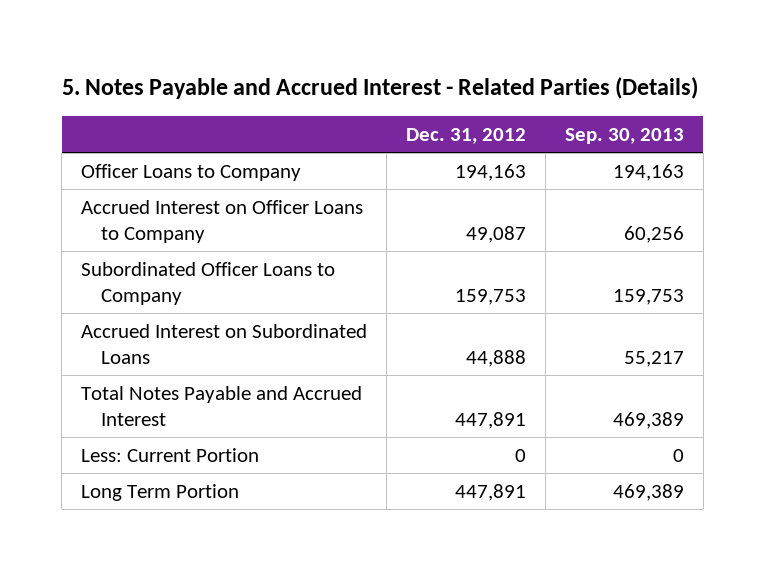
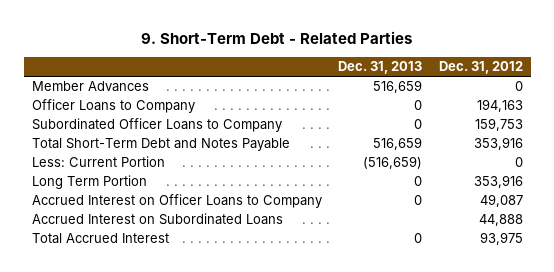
[61,76,698,99] 5. Notes Payable and Accrued Interest - Related Parties (Details) -> [141,30,413,44] 9. Short-Term Debt - Related Parties
[564,127,684,144] Sep. 30, 2013 -> none
none -> [338,61,423,75] Dec. 31, 2013
none -> [31,81,149,93] Member Advances
[81,385,363,426] Total Notes Payable and Accrued Interest -> none
none -> [31,138,290,152] Total Short-Term Debt and Notes Payable
[455,483,527,501] 447,891 -> [473,175,523,189] 353,916
[81,199,364,243] Accrued Interest on Officer Loans to Company -> [31,194,322,209] Accrued Interest on Officer Loans to Company
[81,323,368,364] Accrued Interest on Subordinated Loans -> [31,213,283,226] Accrued Interest on Subordinated Loans
none -> [31,233,169,245] Total Accrued Interest

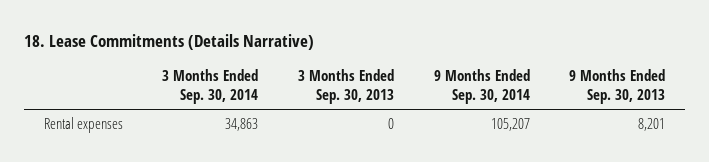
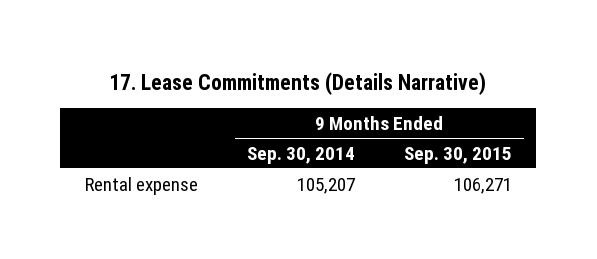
[23,33,314,50] 18. Lease Commitments (Details Narrative) -> [109,71,487,95] 17. Lease Commitments (Details Narrative)
[162,69,259,105] 3 Months Ended Sep. 30, 2014 -> none
[298,69,395,105] 3 Months Ended Sep. 30, 2013 -> none
[569,69,666,105] 9 Months Ended Sep. 30, 2013 -> none
none -> [403,146,512,164] Sep. 30, 2015
[43,117,123,134] Rental expenses -> [84,176,198,195] Rental expense

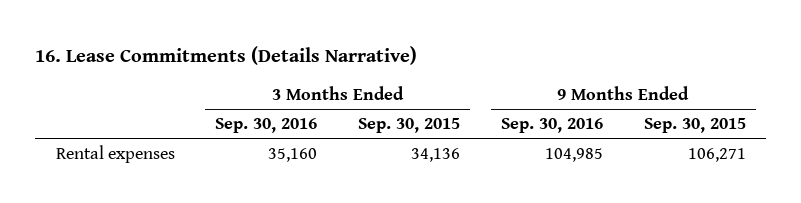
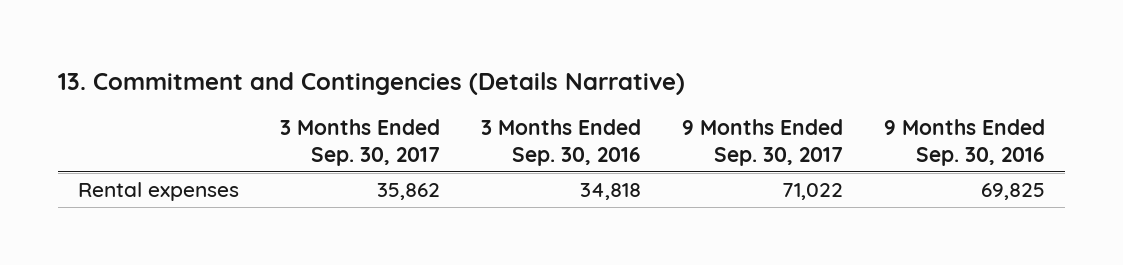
[35,46,418,66] 16. Lease Commitments (Details Narrative) -> [57,72,685,96] 13. Commitment and Contingencies (Details Narrative)
[358,118,461,134] Sep. 30, 2015 -> none
[643,118,746,134] Sep. 30, 2015 -> none
none -> [280,119,441,166] 3 Months Ended Sep. 30, 2017
none -> [681,119,843,166] 9 Months Ended Sep. 30, 2017
[268,148,318,163] 35,160 -> [579,183,641,201] 34,818
[544,148,603,163] 104,985 -> [980,183,1045,201] 69,825

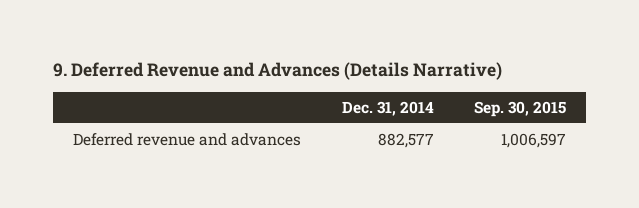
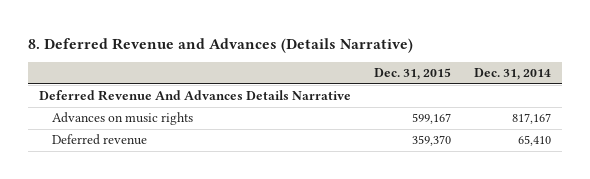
[52,62,502,81] 9. Deferred Revenue and Advances (Details Narrative) -> [27,37,413,53] 8. Deferred Revenue and Advances (Details Narrative)
[474,100,567,117] Sep. 30, 2015 -> none
none -> [374,68,452,81] Dec. 31, 2015
none -> [39,90,352,102] Deferred Revenue And Advances Details Narrative
none -> [52,112,194,126] Advances on music rights
[73,132,302,146] Deferred revenue and advances -> [52,134,148,146] Deferred revenue
[377,132,434,148] 882,577 -> [517,135,551,147] 65,410

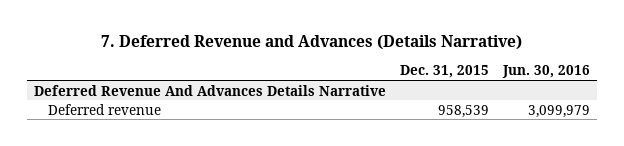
[27,37,413,53] 8. Deferred Revenue and Advances (Details Narrative) -> [100,35,522,51] 7. Deferred Revenue and Advances (Details Narrative)
[473,68,551,81] Dec. 31, 2014 -> none
none -> [501,65,590,79] Jun. 30, 2016
[52,112,194,126] Advances on music rights -> none
[412,135,452,147] 359,370 -> [437,104,489,118] 958,539

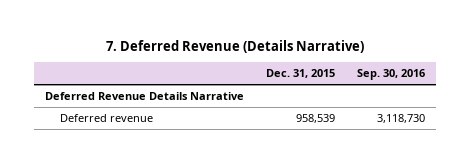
[100,35,522,51] 7. Deferred Revenue and Advances (Details Narrative) -> [105,39,364,53] 7. Deferred Revenue (Details Narrative)
[501,65,590,79] Jun. 30, 2016 -> none
none -> [356,69,425,81] Sep. 30, 2016
[33,84,386,96] Deferred Revenue And Advances Details Narrative -> [44,92,244,101] Deferred Revenue Details Narrative

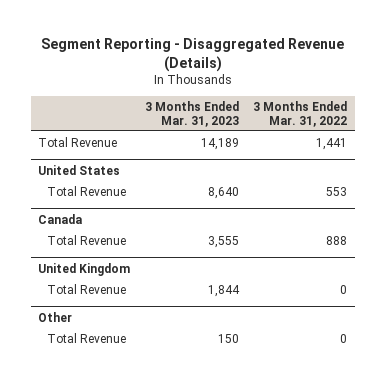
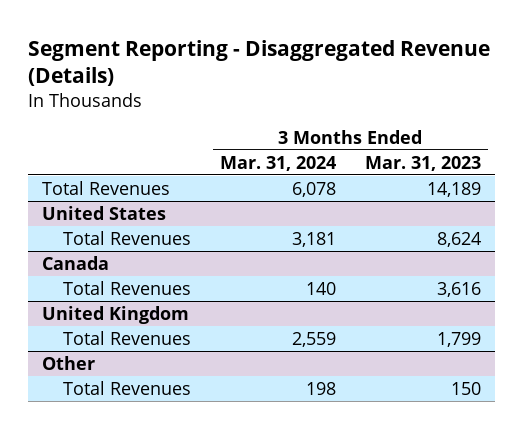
[253,100,348,127] 3 Months Ended Mar. 31, 2022 -> none
none -> [219,155,336,171] Mar. 31, 2024
[37,136,117,147] Total Revenue -> [42,180,171,195] Total Revenues
[47,185,127,196] Total Revenue -> [63,230,192,245] Total Revenues
[207,186,239,199] 8,640 -> [436,231,481,247] 8,624
[47,234,127,245] Total Revenue -> [63,280,192,295] Total Revenues
[207,235,239,248] 3,555 -> [436,281,481,297] 3,616
[47,283,127,294] Total Revenue -> [63,330,192,345] Total Revenues
[207,284,240,297] 1,844 -> [436,331,481,347] 1,799
[47,332,127,343] Total Revenue -> [63,380,192,395] Total Revenues

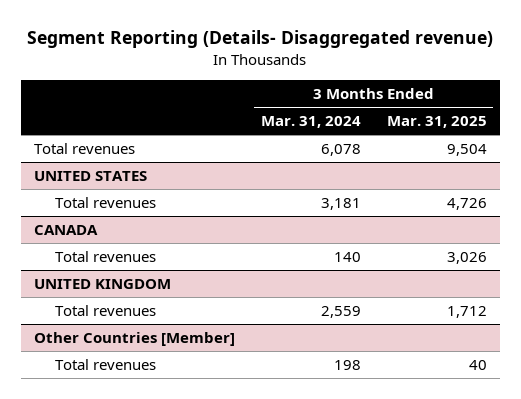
[28,39,491,87] Segment Reporting - Disaggregated Revenue (Details) -> [27,30,494,49] Segment Reporting (Details- Disaggregated revenue)
[364,155,481,171] Mar. 31, 2023 -> none
none -> [386,116,487,129] Mar. 31, 2025
[42,355,96,370] Other -> none
[42,180,171,195] Total Revenues -> [33,143,135,155] Total revenues
[42,205,167,220] United States -> [33,171,147,182] UNITED STATES
[63,230,192,245] Total Revenues -> [54,197,156,209] Total revenues
[42,255,110,270] Canada -> [33,225,98,236] CANADA
[63,280,192,295] Total Revenues -> [54,251,156,263] Total revenues
[42,305,190,324] United Kingdom -> [33,279,171,290] UNITED KINGDOM
[63,330,192,345] Total Revenues -> [54,305,156,317] Total revenues
none -> [33,332,235,347] Other Countries [Member]
[63,380,192,395] Total Revenues -> [54,359,156,371] Total revenues

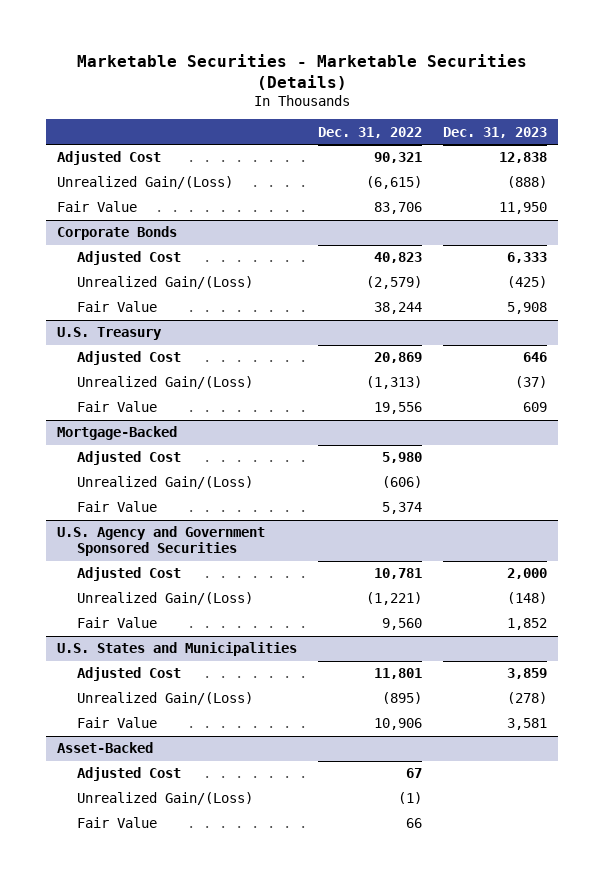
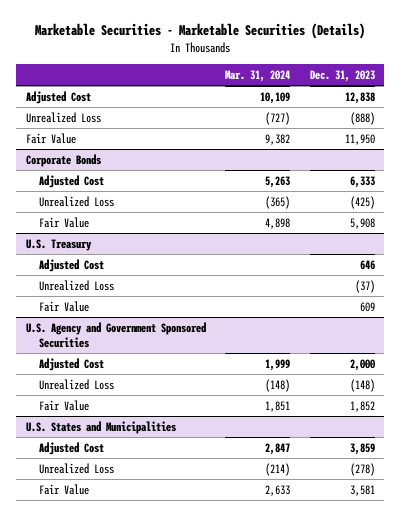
[318,126,423,138] Dec. 31, 2022 -> none
none -> [225,69,291,82] Mar. 31, 2024
[56,176,233,190] Unrealized Gain/(Loss) -> [26,111,102,123] Unrealized Loss
[76,276,253,290] Unrealized Gain/(Loss) -> [38,195,114,207] Unrealized Loss
[76,376,253,390] Unrealized Gain/(Loss) -> [38,279,114,291] Unrealized Loss
[56,426,177,441] Mortgage-Backed -> none
[76,451,181,466] Adjusted Cost -> none
[76,476,253,490] Unrealized Gain/(Loss) -> none
[76,501,157,513] Fair Value -> none
[76,592,253,606] Unrealized Gain/(Loss) -> [38,378,114,390] Unrealized Loss
[76,692,253,706] Unrealized Gain/(Loss) -> [38,462,114,474] Unrealized Loss
[56,742,153,754] Asset-Backed -> none
[76,767,181,782] Adjusted Cost -> none
[76,792,253,806] Unrealized Gain/(Loss) -> none
[76,817,157,829] Fair Value -> none

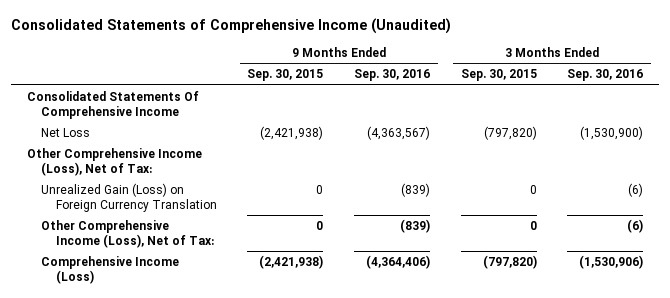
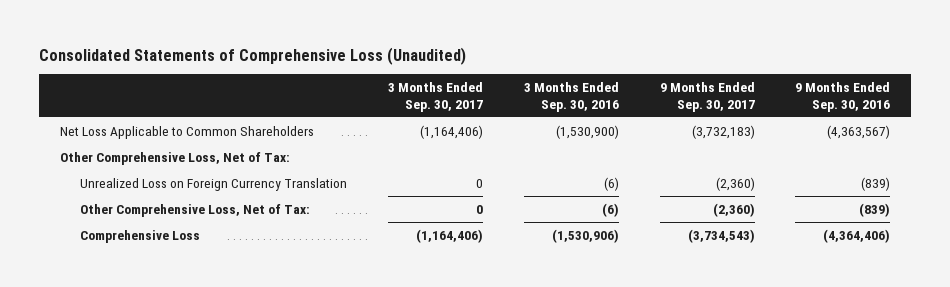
[11,18,452,35] Consolidated Statements of Comprehensive Income (Unaudited) -> [39,46,467,65] Consolidated Statements of Comprehensive Loss (Unaudited)
[247,69,324,82] Sep. 30, 2015 -> none
[460,69,537,82] Sep. 30, 2015 -> none
none -> [387,81,483,112] 3 Months Ended Sep. 30, 2017
none -> [659,81,755,112] 9 Months Ended Sep. 30, 2017
[26,90,199,120] Consolidated Statements Of Comprehensive Income -> none
[41,127,91,137] Net Loss -> [59,125,314,139] Net Loss Applicable to Common Shareholders
[26,147,202,177] Other Comprehensive Income (Loss), Net of Tax: -> [59,151,290,165] Other Comprehensive Loss, Net of Tax:
[41,182,217,213] Unrealized Gain (Loss) on Foreign Currency Translation -> [80,177,348,191] Unrealized Loss on Foreign Currency Translation
[41,219,214,249] Other Comprehensive Income (Loss), Net of Tax: -> [80,203,311,217] Other Comprehensive Loss, Net of Tax:
[41,255,180,285] Comprehensive Income (Loss) -> [80,229,201,243] Comprehensive Loss

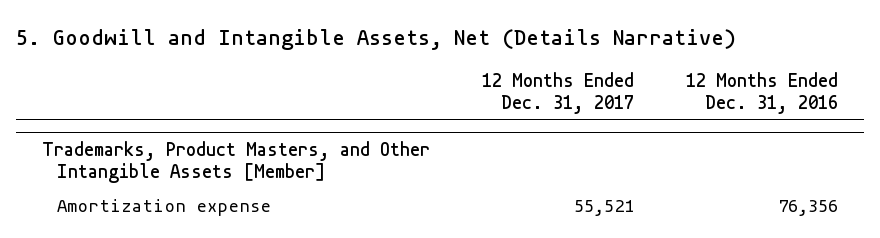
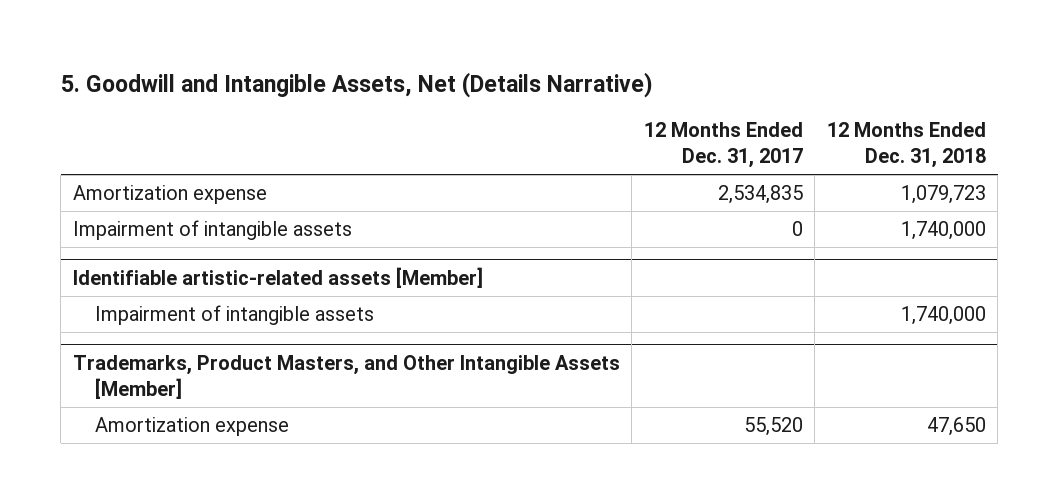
[686,72,839,115] 12 Months Ended Dec. 31, 2016 -> none
none -> [826,122,986,169] 12 Months Ended Dec. 31, 2018
none -> [72,185,267,205] Amortization expense
none -> [72,220,352,241] Impairment of intangible assets
none -> [72,267,483,289] Identifiable artistic-related assets [Member]
none -> [95,305,375,326] Impairment of intangible assets
[573,199,634,216] 55,521 -> [743,417,803,437] 55,520

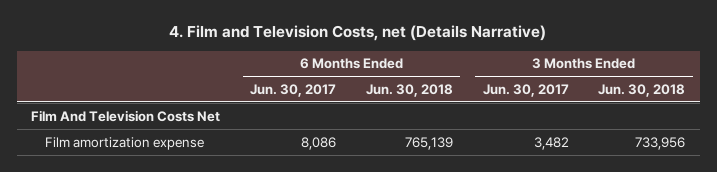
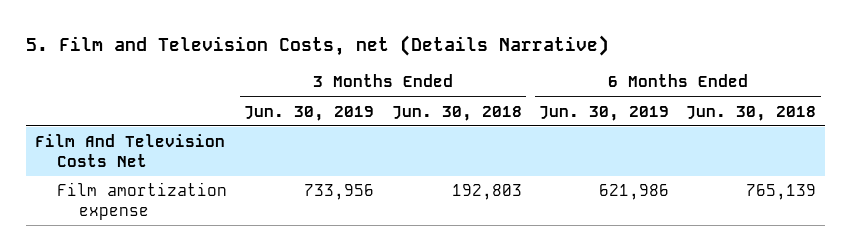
[169,25,547,42] 4. Film and Television Costs, net (Details Narrative) -> [26,34,610,56] 5. Film and Television Costs, net (Details Narrative)
[250,83,337,97] Jun. 30, 2017 -> none
[482,83,569,97] Jun. 30, 2017 -> none
none -> [244,105,375,121] Jun. 30, 2019
none -> [539,105,670,121] Jun. 30, 2019
[635,136,686,150] 733,956 -> [451,184,522,201] 192,803

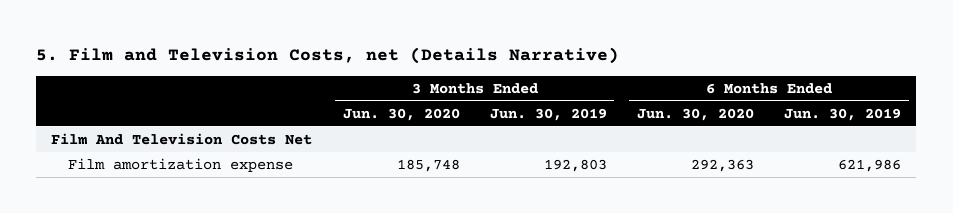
[391,105,522,121] Jun. 30, 2018 -> none
[686,105,817,121] Jun. 30, 2018 -> none
none -> [342,107,460,121] Jun. 30, 2020
none -> [636,107,754,121] Jun. 30, 2020
[304,184,375,201] 733,956 -> [543,158,607,172] 192,803

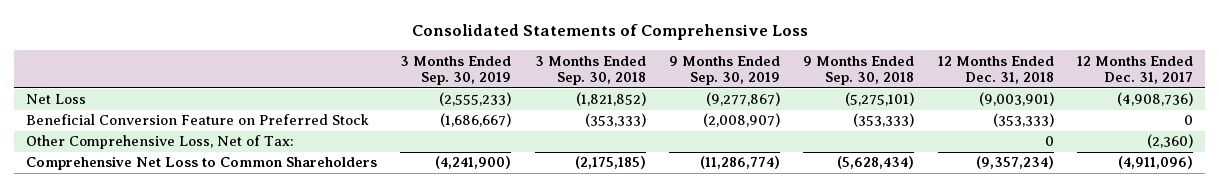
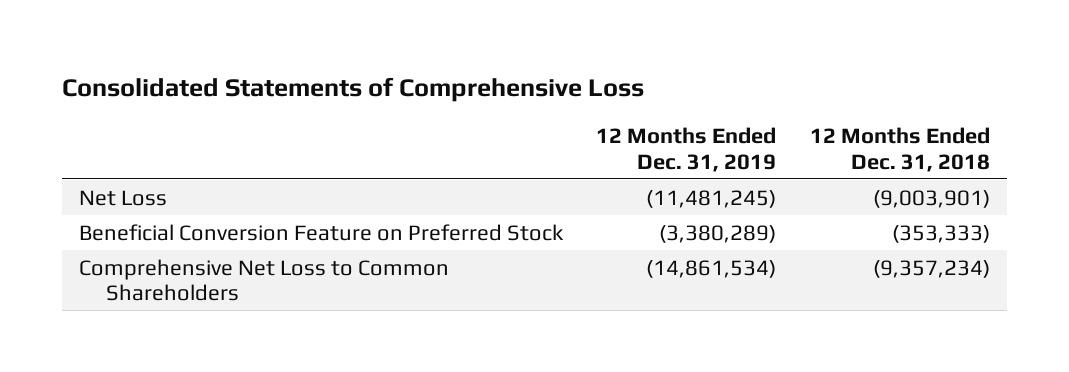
[400,55,512,86] 3 Months Ended Sep. 30, 2019 -> none
[534,55,646,86] 3 Months Ended Sep. 30, 2018 -> none
[669,55,781,86] 9 Months Ended Sep. 30, 2019 -> none
[803,55,915,86] 9 Months Ended Sep. 30, 2018 -> none
[1077,55,1194,85] 12 Months Ended Dec. 31, 2017 -> none
none -> [596,127,777,172] 12 Months Ended Dec. 31, 2019
[25,135,294,150] Other Comprehensive Loss, Net of Tax: -> none

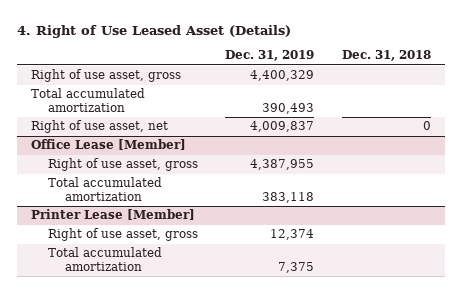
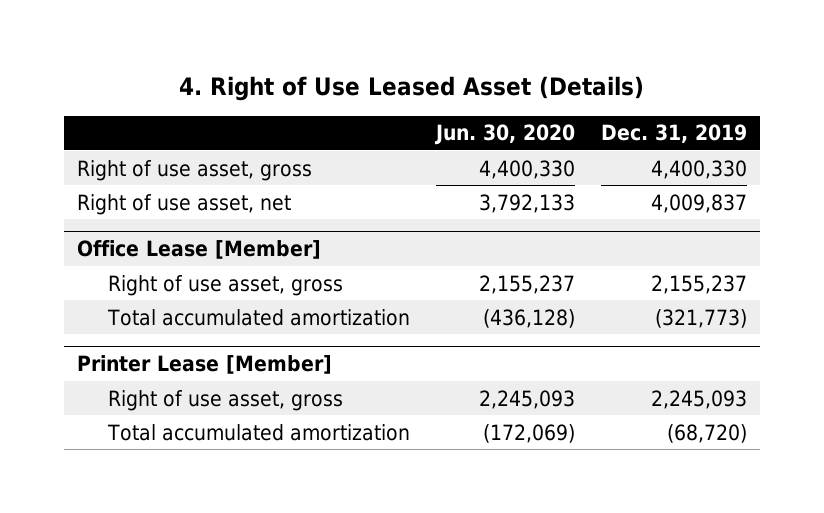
[341,50,431,62] Dec. 31, 2018 -> none
none -> [433,124,575,146] Jun. 30, 2020
[30,88,145,112] Total accumulated amortization -> none
[250,70,315,82] 4,400,329 -> [651,159,748,179] 4,400,330
[250,159,315,171] 4,387,955 -> [651,274,748,294] 2,155,237
[262,191,315,203] 383,118 -> [655,308,748,328] (321,773)
[270,229,315,241] 12,374 -> [651,389,748,409] 2,245,093
[278,261,315,273] 7,375 -> [667,423,748,443] (68,720)

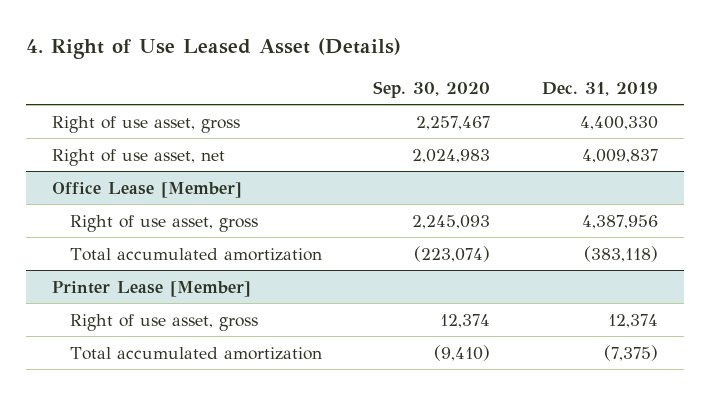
[433,124,575,146] Jun. 30, 2020 -> none
none -> [373,80,491,98] Sep. 30, 2020
[651,274,748,294] 2,155,237 -> [581,214,658,229] 4,387,956
[655,308,748,328] (321,773) -> [583,245,658,262] (383,118)
[651,389,748,409] 2,245,093 -> [607,313,658,328] 12,374
[667,423,748,443] (68,720) -> [603,344,658,361] (7,375)

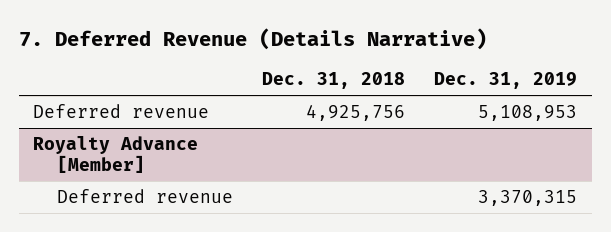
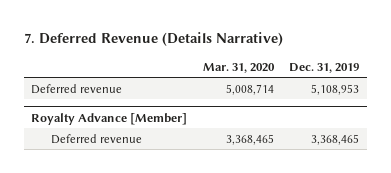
[262,72,406,90] Dec. 31, 2018 -> none
none -> [202,62,275,73] Mar. 31, 2020
[478,190,578,207] 3,370,315 -> [311,133,360,145] 3,368,465

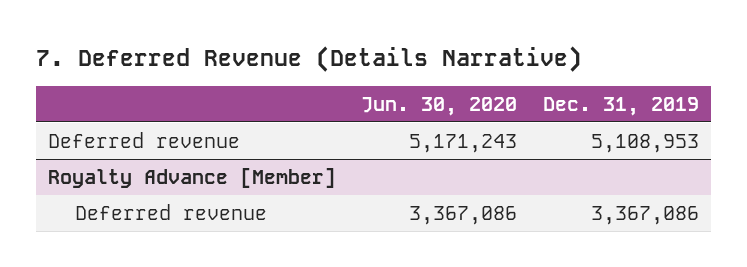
[202,62,275,73] Mar. 31, 2020 -> none
none -> [361,96,518,116] Jun. 30, 2020
[311,133,360,145] 3,368,465 -> [590,206,699,226] 3,367,086

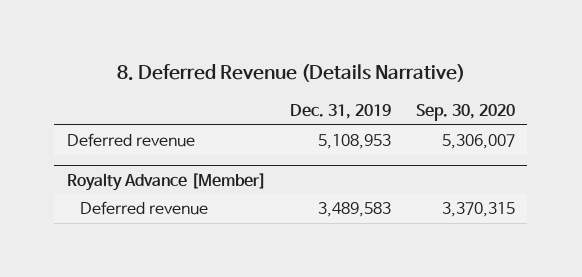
[35,45,582,72] 7. Deferred Revenue (Details Narrative) -> [116,64,465,83] 8. Deferred Revenue (Details Narrative)
[361,96,518,116] Jun. 30, 2020 -> none
none -> [415,103,515,121] Sep. 30, 2020
[590,206,699,226] 3,367,086 -> [318,202,392,218] 3,489,583

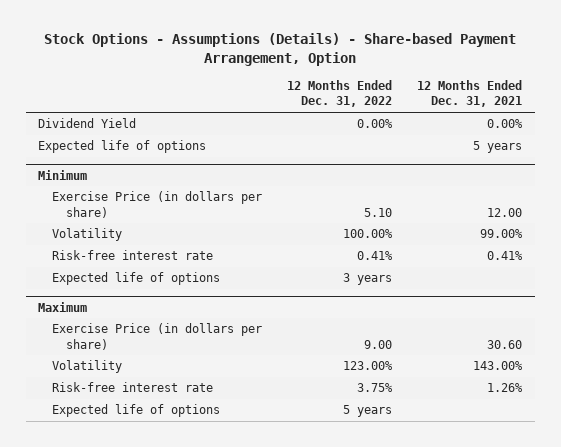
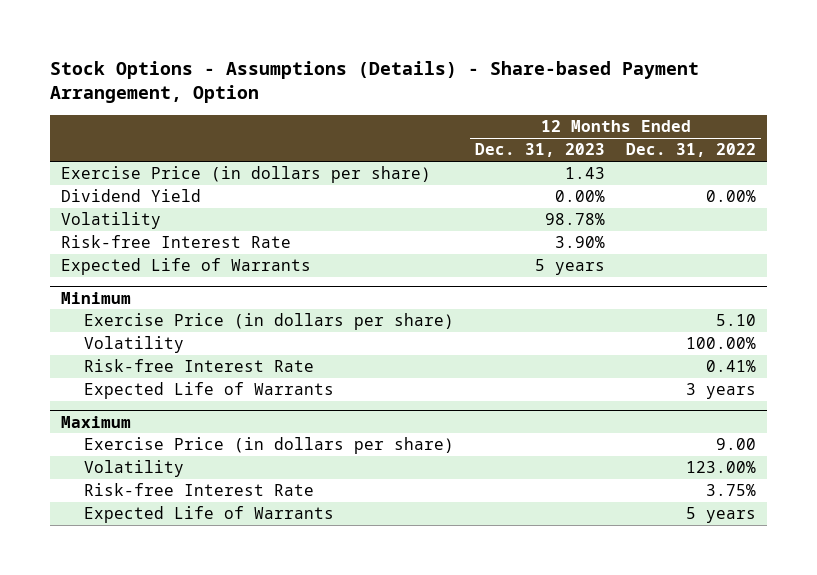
[417,80,523,108] 12 Months Ended Dec. 31, 2021 -> none
none -> [474,143,605,158] Dec. 31, 2023
none -> [60,166,431,184] Exercise Price (in dollars per share)
none -> [60,212,161,230] Volatility
none -> [60,235,291,249] Risk-free Interest Rate
[38,140,207,154] Expected life of options -> [60,258,311,276] Expected Life of Warrants
[52,250,214,261] Risk-free interest rate -> [83,359,314,373] Risk-free Interest Rate
[52,272,221,286] Expected life of options -> [83,382,334,400] Expected Life of Warrants
[52,382,214,393] Risk-free interest rate -> [83,483,314,497] Risk-free Interest Rate
[52,404,221,418] Expected life of options -> [83,506,334,524] Expected Life of Warrants

